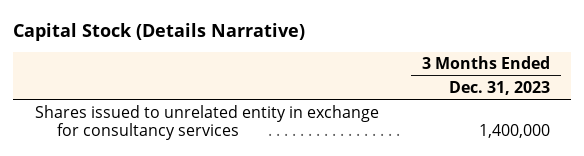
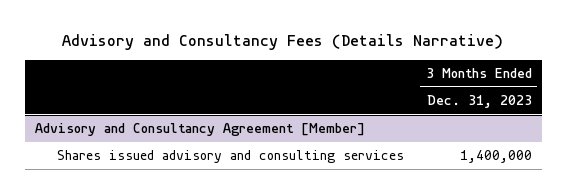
[12,22,305,41] Capital Stock (Details Narrative) -> [62,34,504,51] Advisory and Consultancy Fees (Details Narrative)
none -> [35,123,366,137] Advisory and Consultancy Agreement [Member]
[34,105,379,141] Shares issued to unrelated entity in exchange for consultancy services -> [56,150,404,164] Shares issued advisory and consulting services

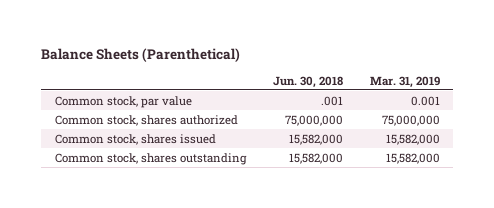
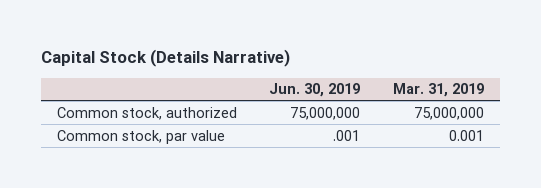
[41,48,241,63] Balance Sheets (Parenthetical) -> [40,49,290,68] Capital Stock (Details Narrative)
[272,75,343,88] Jun. 30, 2018 -> none
none -> [269,83,361,98] Jun. 30, 2019
none -> [56,106,237,120] Common stock, authorized
[54,114,238,126] Common stock, shares authorized -> none
[54,133,216,145] Common stock, shares issued -> none
[54,152,247,165] Common stock, shares outstanding -> none

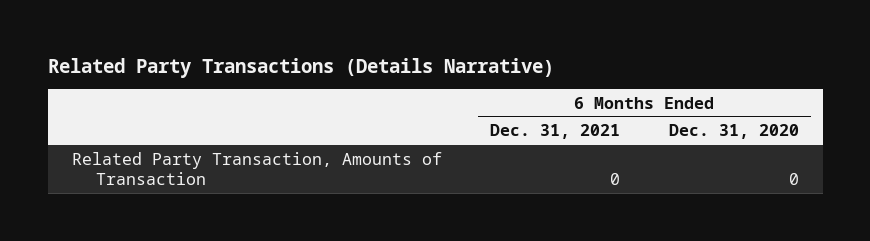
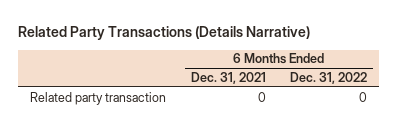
[668,124,799,140] Dec. 31, 2020 -> none
none -> [290,72,368,85] Dec. 31, 2022
[71,151,442,186] Related Party Transaction, Amounts of Transaction -> [30,91,167,105] Related party transaction

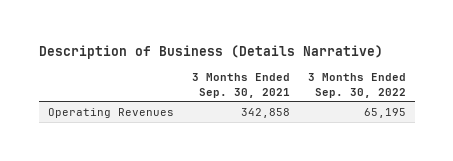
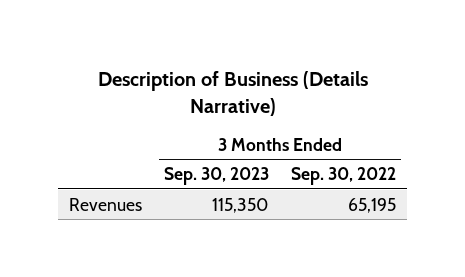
[191,73,290,98] 3 Months Ended Sep. 30, 2021 -> none
none -> [164,167,270,186] Sep. 30, 2023
[47,108,174,119] Operating Revenues -> [69,197,143,211] Revenues

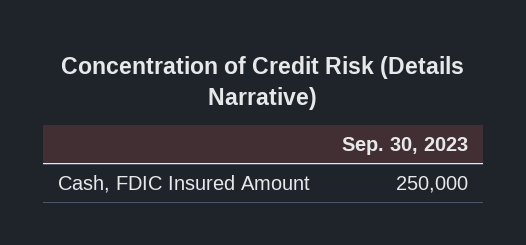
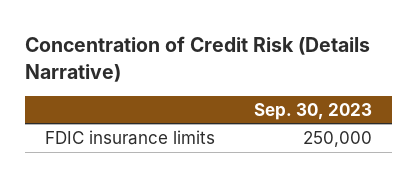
[58,175,311,194] Cash, FDIC Insured Amount -> [45,130,216,146] FDIC insurance limits

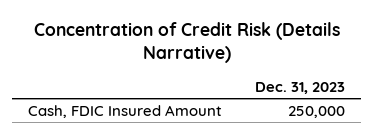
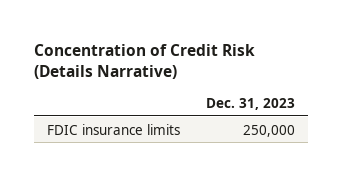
[28,105,223,119] Cash, FDIC Insured Amount -> [47,123,181,135] FDIC insurance limits

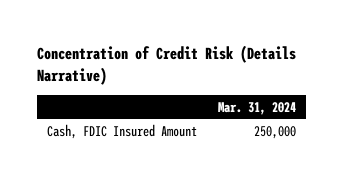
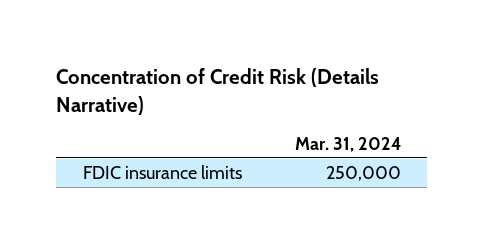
[47,123,198,139] Cash, FDIC Insured Amount -> [82,165,242,180] FDIC insurance limits

